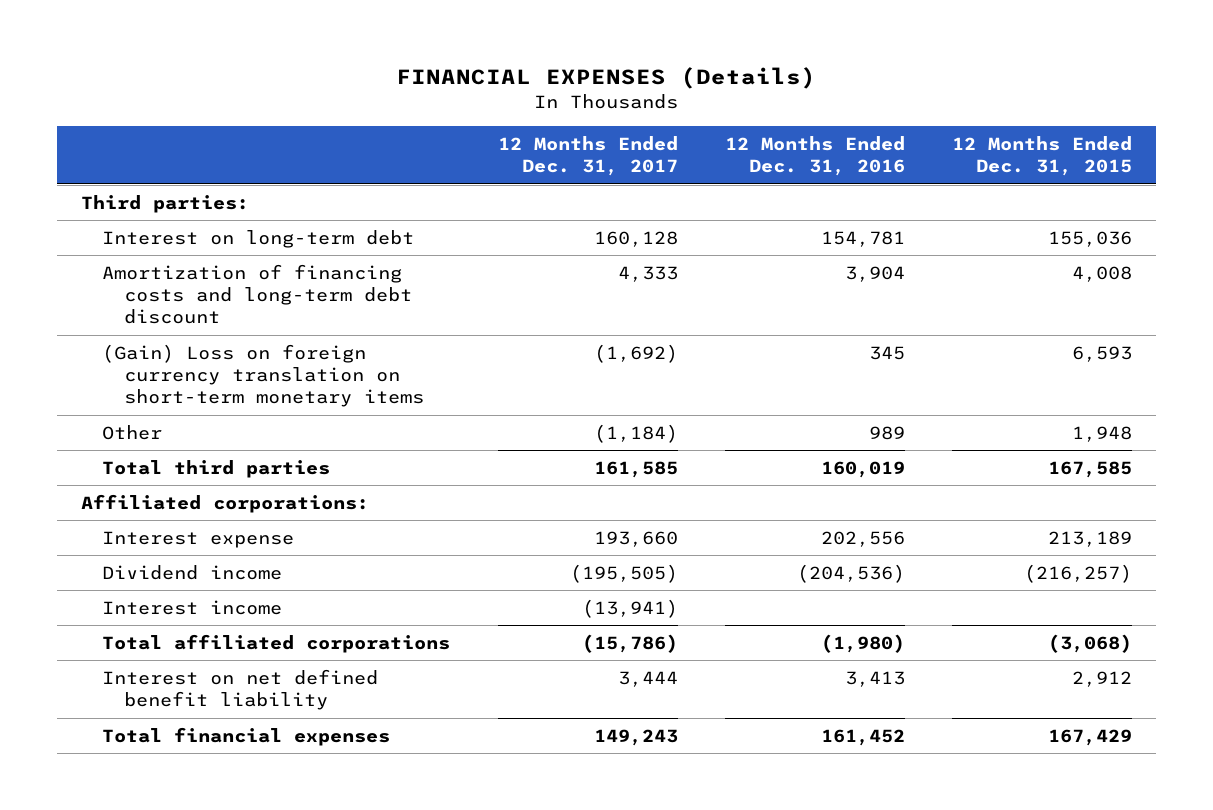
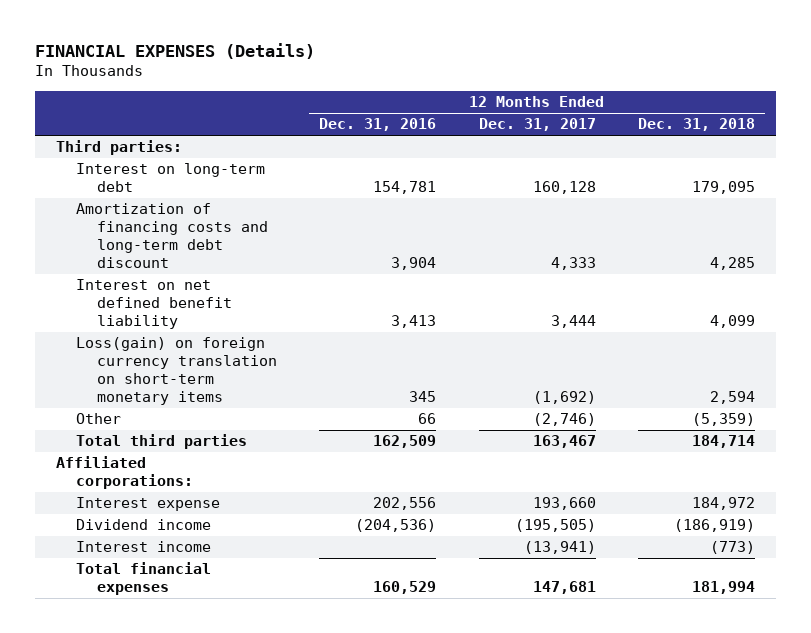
[952,135,1133,177] 12 Months Ended Dec. 31, 2015 -> none
none -> [637,118,755,132] Dec. 31, 2018
[102,668,379,711] Interest on net defined benefit liability -> [76,279,232,330] Interest on net defined benefit liability
[102,343,425,408] (Gain) Loss on foreign currency translation on short-term monetary items -> [76,337,277,405] Loss(gain) on foreign currency translation on short-term monetary items
[593,423,678,443] (1,184) -> [532,413,596,427] (2,746)
[869,425,906,440] 989 -> [418,413,437,425] 66
[593,460,678,478] 161,585 -> [532,435,596,449] 163,467
[821,460,906,478] 160,019 -> [373,435,437,449] 162,509
[102,633,451,653] Total affiliated corporations -> none
[593,728,678,746] 149,243 -> [532,581,596,595] 147,681
[821,728,906,746] 161,452 -> [373,581,437,595] 160,529

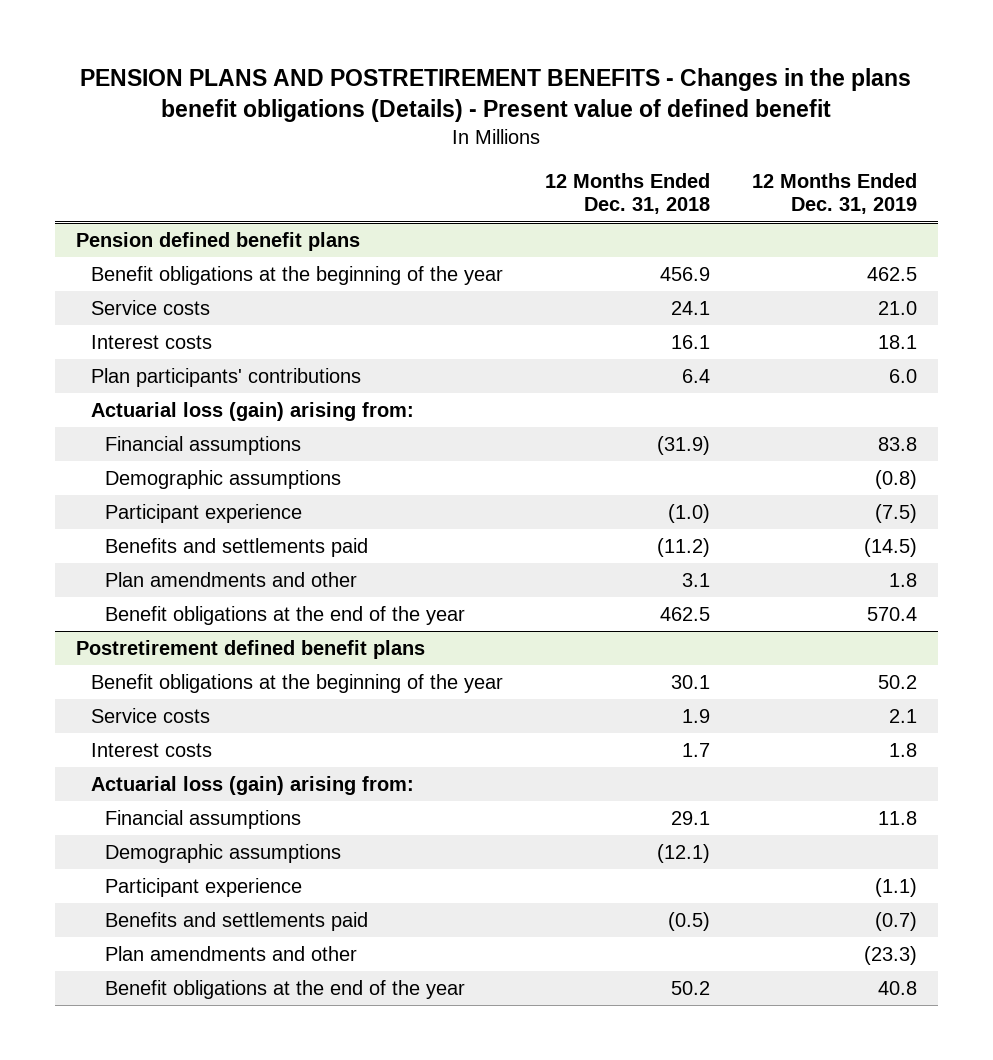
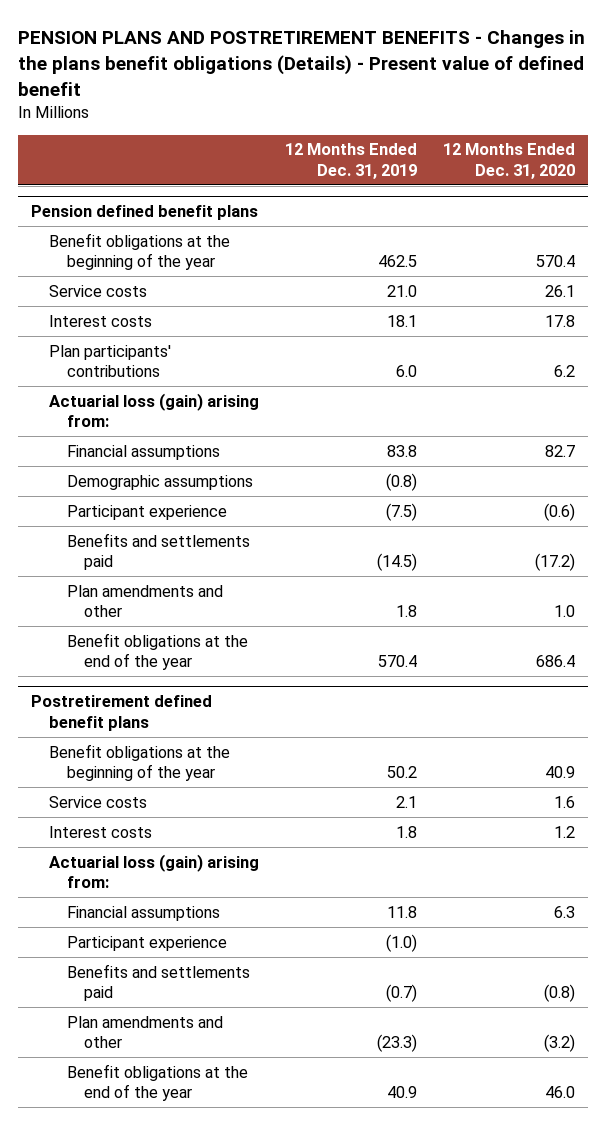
[544,173,710,215] 12 Months Ended Dec. 31, 2018 -> none
none -> [442,143,575,180] 12 Months Ended Dec. 31, 2020
[105,843,342,863] Demographic assumptions -> none
[874,877,917,897] (1.1) -> [385,933,417,952] (1.0)
[877,980,917,995] 40.8 -> [386,1086,417,1099] 40.9

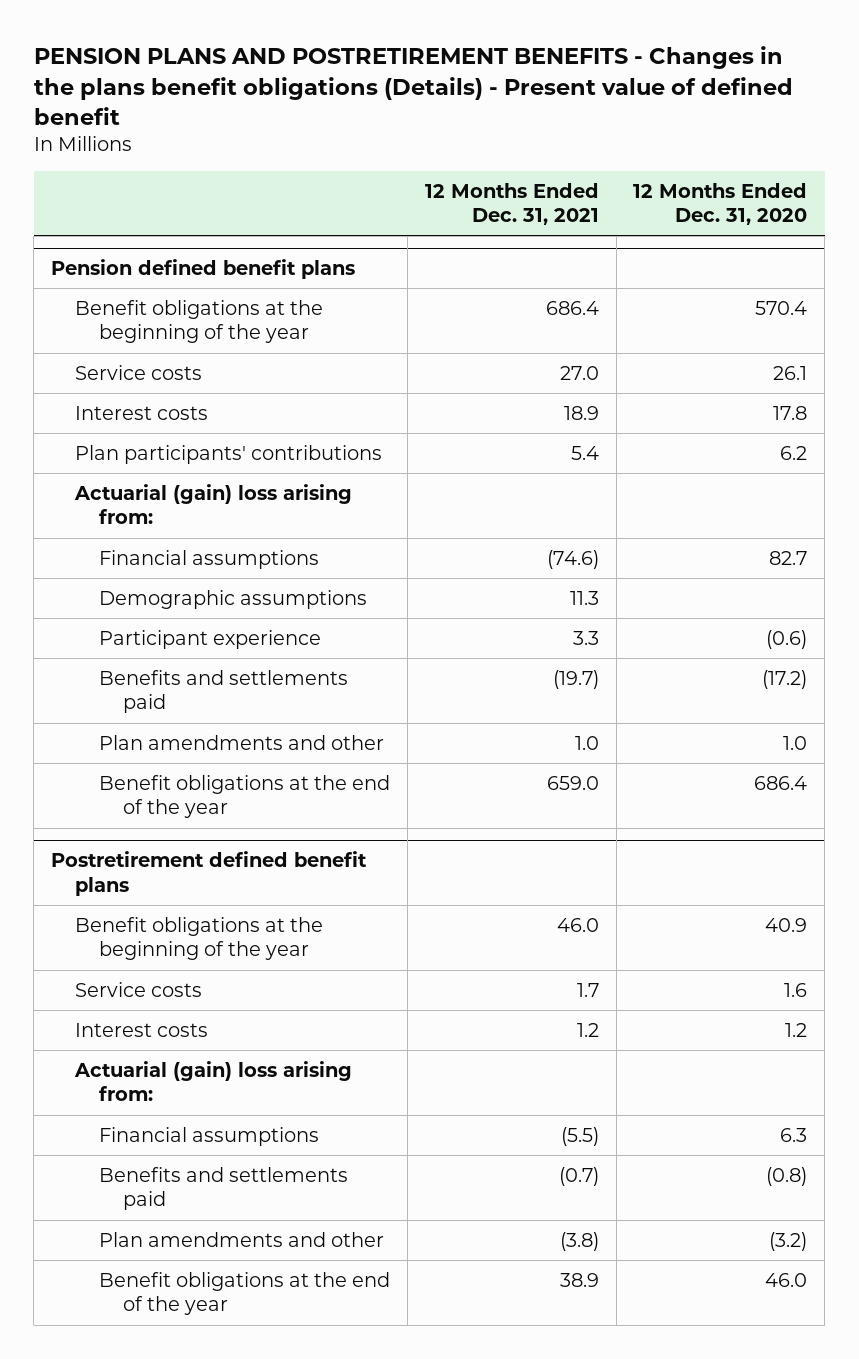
[284,143,417,180] 12 Months Ended Dec. 31, 2019 -> none
none -> [424,182,599,226] 12 Months Ended Dec. 31, 2021
[48,392,259,428] Actuarial loss (gain) arising from: -> [74,483,353,525] Actuarial (gain) loss arising from:
[48,853,259,889] Actuarial loss (gain) arising from: -> [74,1060,353,1102] Actuarial (gain) loss arising from:
[66,935,227,951] Participant experience -> none

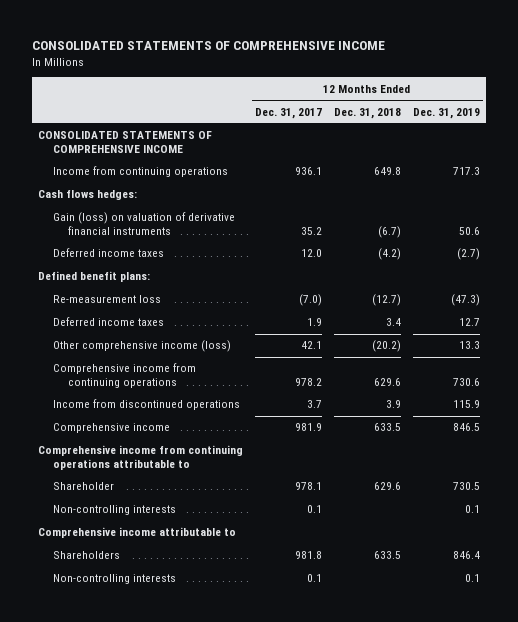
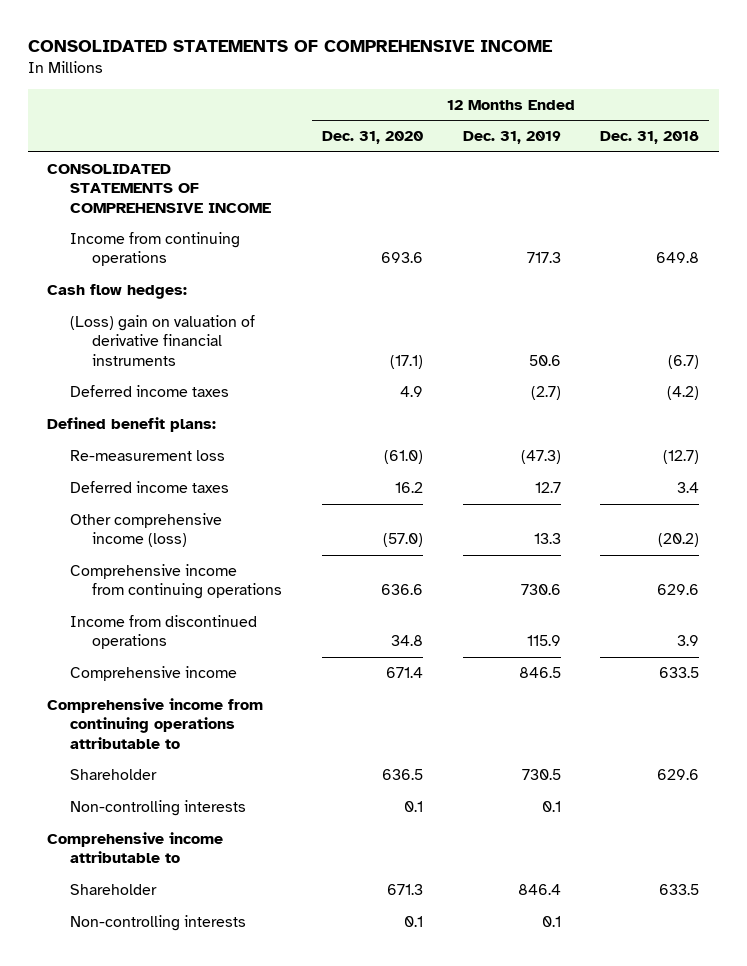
[255,107,323,119] Dec. 31, 2017 -> none
none -> [322,131,424,145] Dec. 31, 2020
[38,190,138,201] Cash flows hedges: -> [47,284,188,300] Cash flow hedges:
[53,212,236,236] Gain (loss) on valuation of derivative financial instruments -> [69,315,255,366] (Loss) gain on valuation of derivative financial instruments
[53,551,121,560] Shareholders -> [69,884,157,896] Shareholder

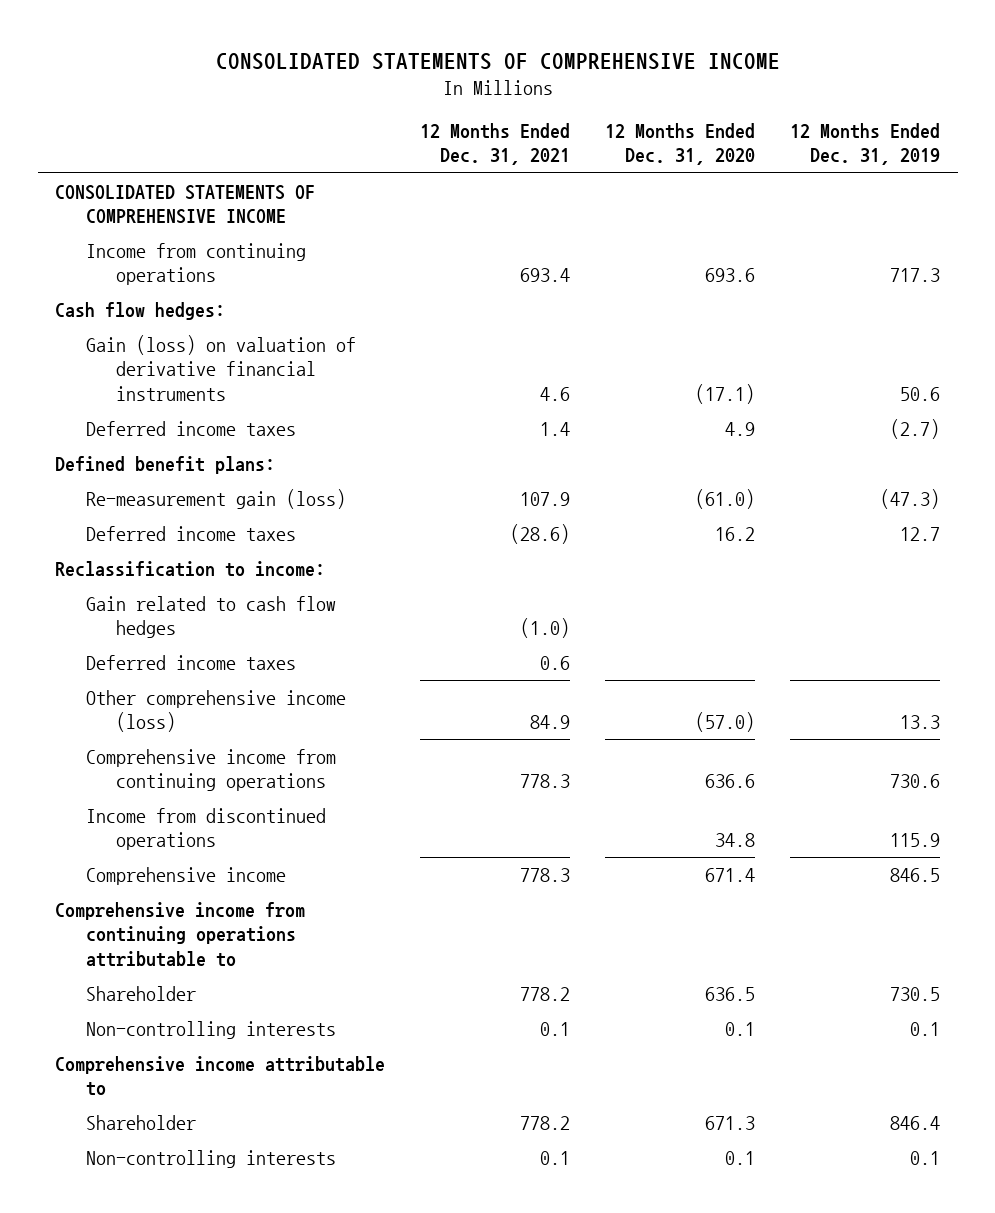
[600,131,700,145] Dec. 31, 2018 -> none
none -> [420,122,571,166] 12 Months Ended Dec. 31, 2021
[69,315,255,366] (Loss) gain on valuation of derivative financial instruments -> [85,334,356,401] Gain (loss) on valuation of derivative financial instruments
[69,450,225,462] Re-measurement loss -> [85,488,346,509] Re-measurement gain (loss)
none -> [55,560,326,577] Reclassification to income:
none -> [85,595,336,639] Gain related to cash flow hedges
none -> [85,654,296,670] Deferred income taxes

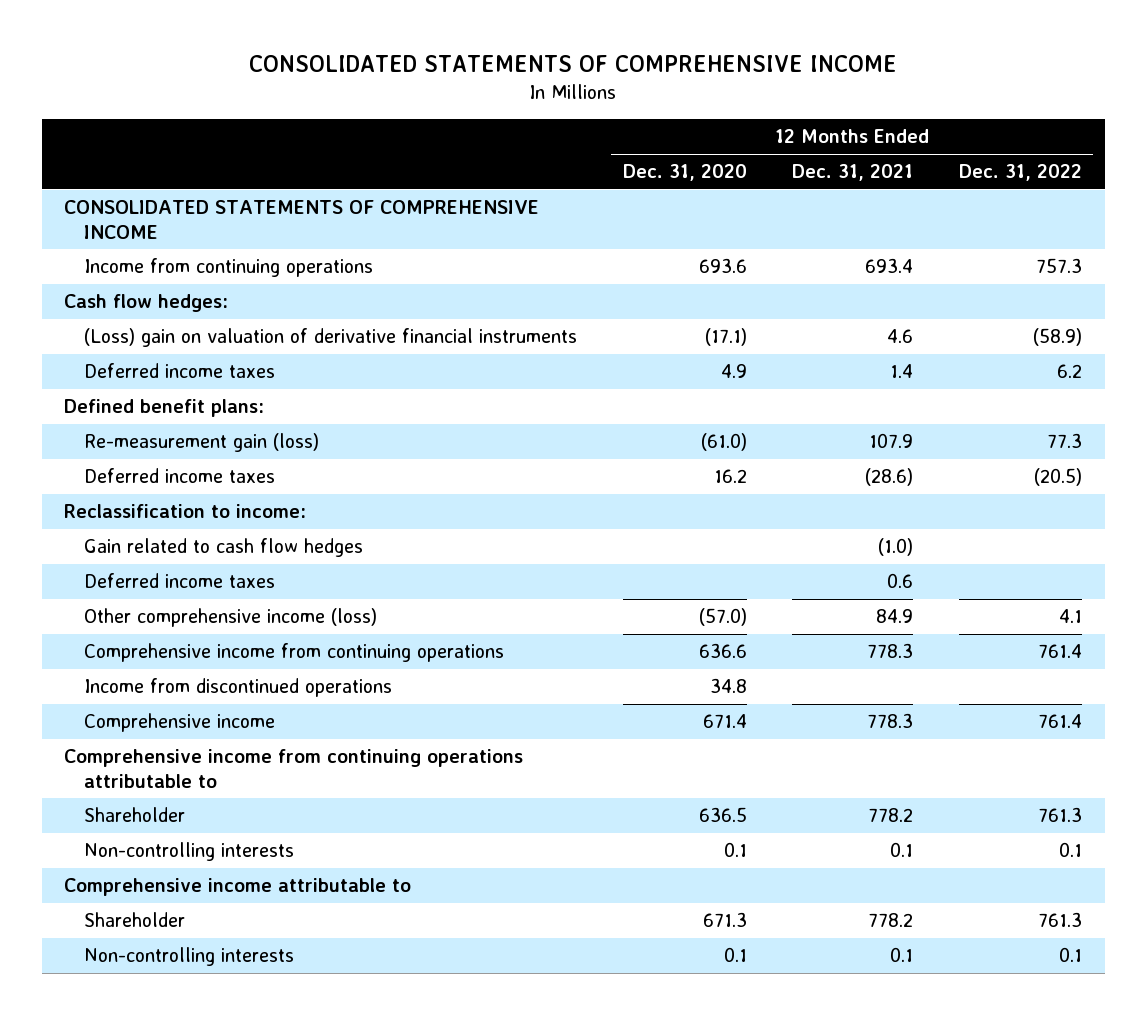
[790,122,941,166] 12 Months Ended Dec. 31, 2019 -> none
none -> [958,164,1082,182] Dec. 31, 2022
[85,334,356,401] Gain (loss) on valuation of derivative financial instruments -> [84,328,578,348] (Loss) gain on valuation of derivative financial instruments

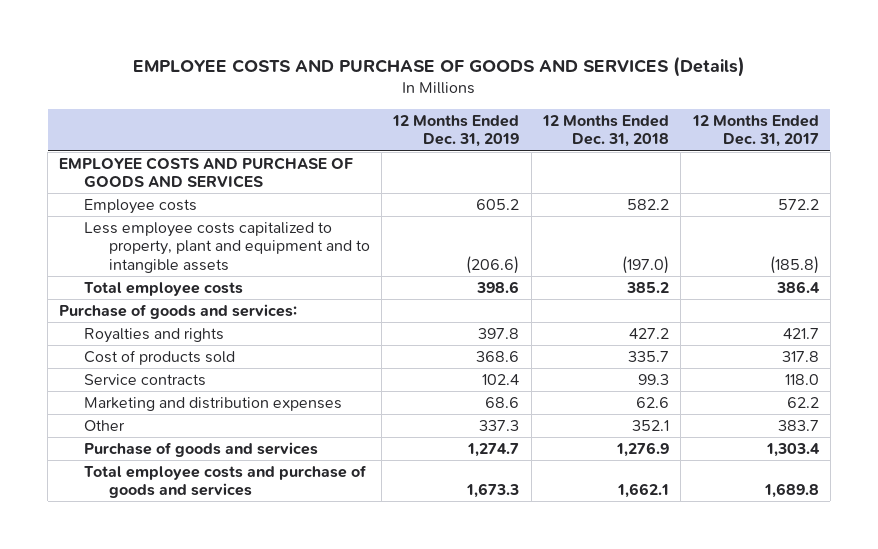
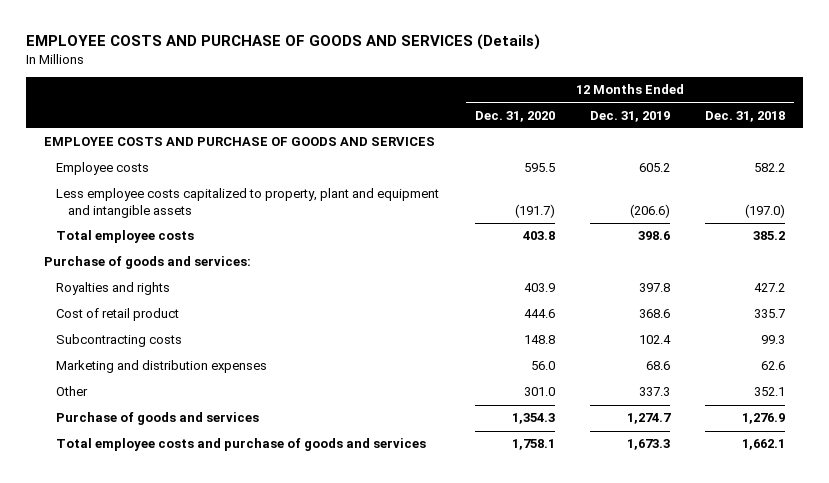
[691,115,819,148] 12 Months Ended Dec. 31, 2017 -> none
none -> [474,110,555,122] Dec. 31, 2020
[84,221,370,273] Less employee costs capitalized to property, plant and equipment and to intangible assets -> [56,188,440,219] Less employee costs capitalized to property, plant and equipment and intangible assets
[84,349,236,365] Cost of products sold -> [56,308,180,322] Cost of retail product
[84,373,207,386] Service contracts -> [56,334,183,348] Subcontracting costs

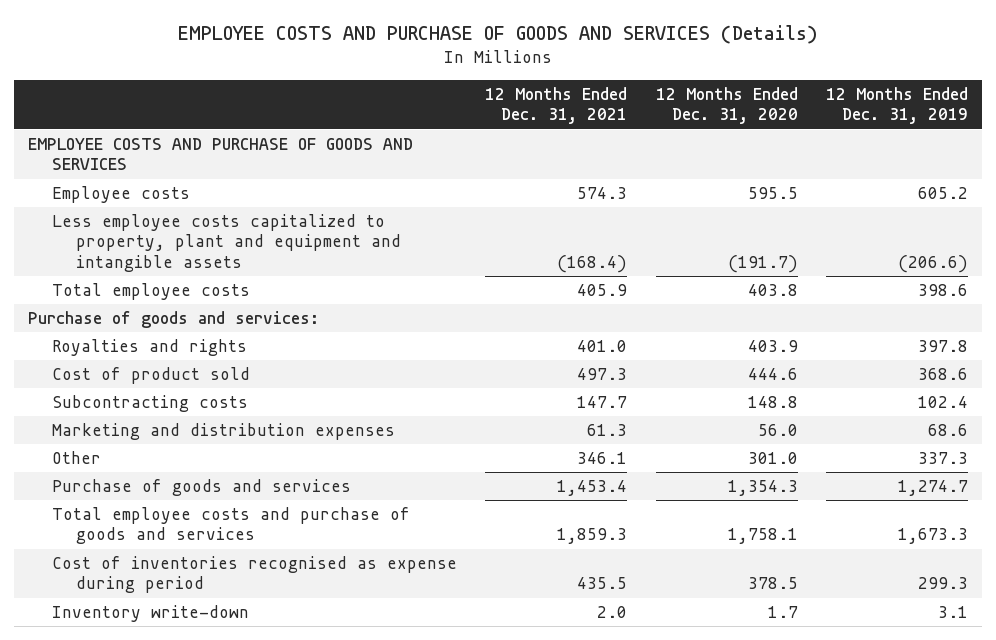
[705,110,786,122] Dec. 31, 2018 -> none
none -> [485,86,628,125] 12 Months Ended Dec. 31, 2021
[56,308,180,322] Cost of retail product -> [52,367,251,385] Cost of product sold
none -> [52,556,458,594] Cost of inventories recognised as expense during period
none -> [52,605,250,623] Inventory write-down

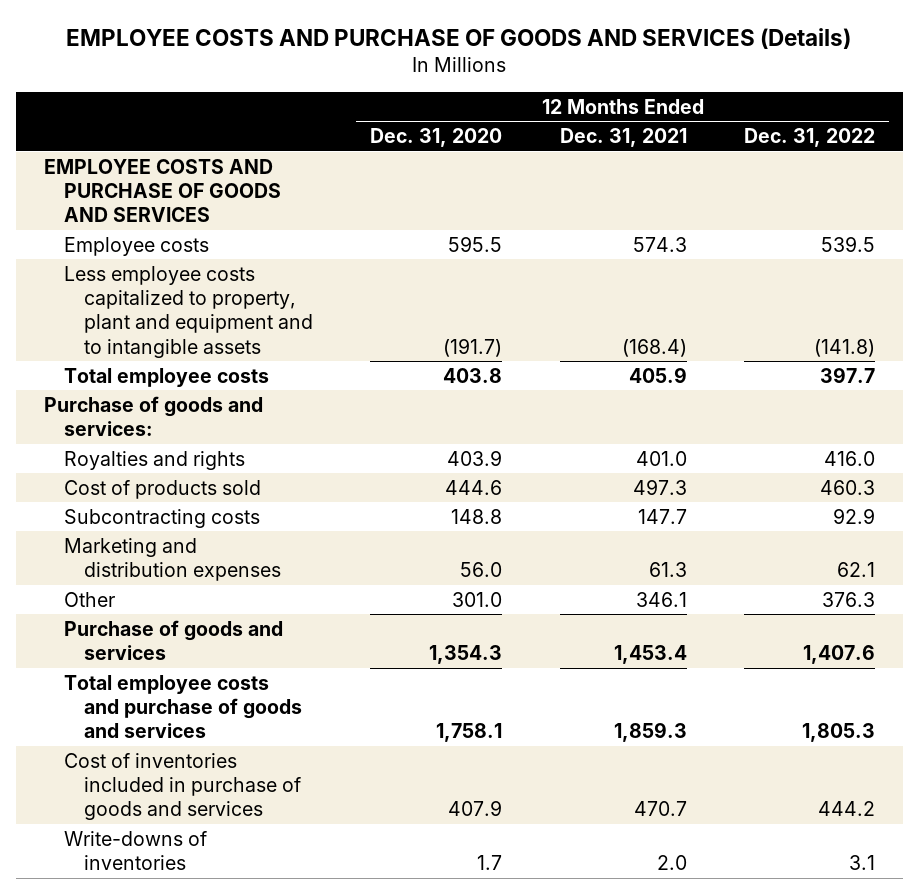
[826,86,969,125] 12 Months Ended Dec. 31, 2019 -> none
none -> [743,128,875,148] Dec. 31, 2022
[52,214,402,272] Less employee costs capitalized to property, plant and equipment and intangible assets -> [64,265,314,358] Less employee costs capitalized to property, plant and equipment and to intangible assets
[52,367,251,385] Cost of product sold -> [64,479,262,499] Cost of products sold
[52,556,458,594] Cost of inventories recognised as expense during period -> [64,752,302,821] Cost of inventories included in purchase of goods and services
[577,577,628,590] 435.5 -> [633,801,687,817] 470.7
[747,577,798,590] 378.5 -> [448,800,503,817] 407.9
[52,605,250,623] Inventory write-down -> [64,830,208,871] Write-downs of inventories

